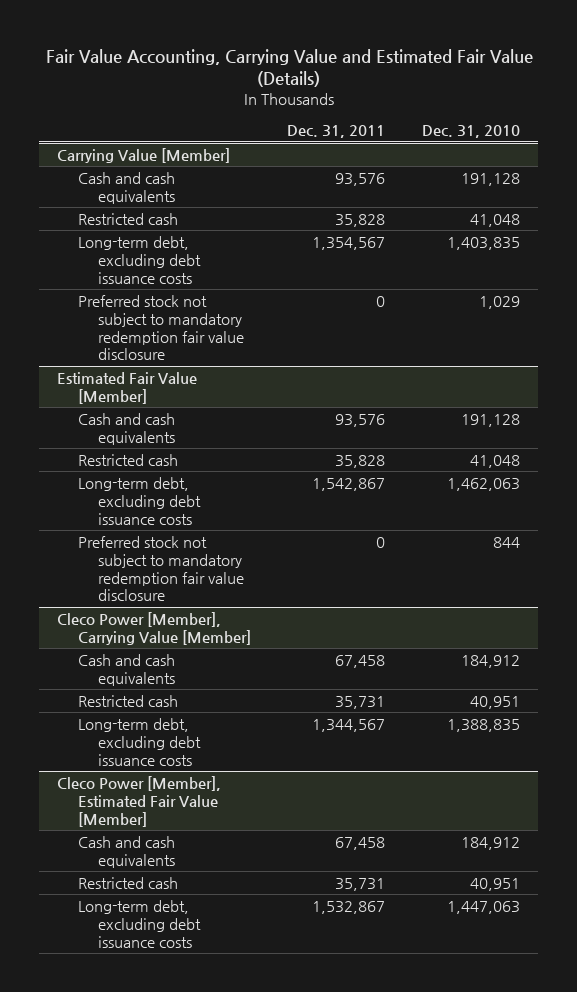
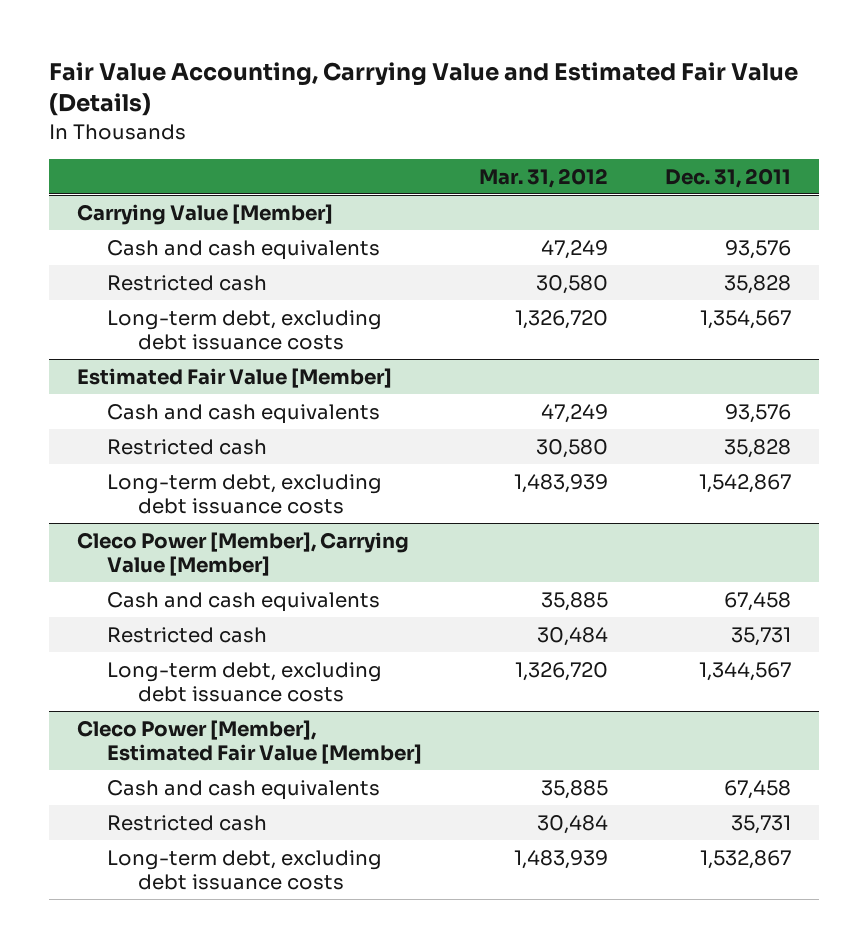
[421,125,520,139] Dec. 31, 2010 -> none
none -> [479,167,609,188] Mar. 31, 2012
[77,294,245,361] Preferred stock not subject to mandatory redemption fair value disclosure -> none
[77,535,245,602] Preferred stock not subject to mandatory redemption fair value disclosure -> none

